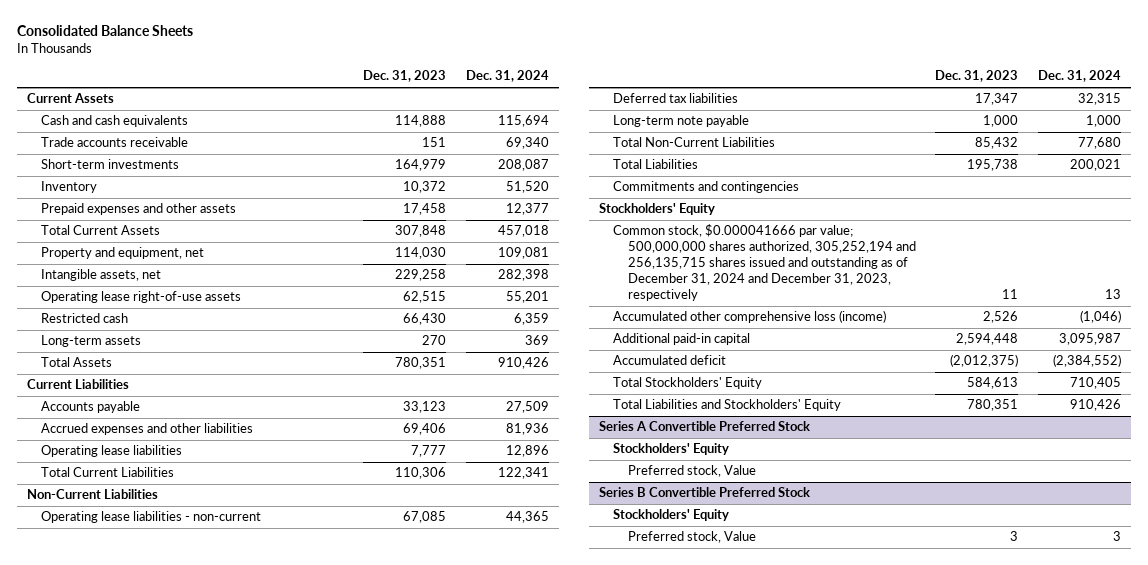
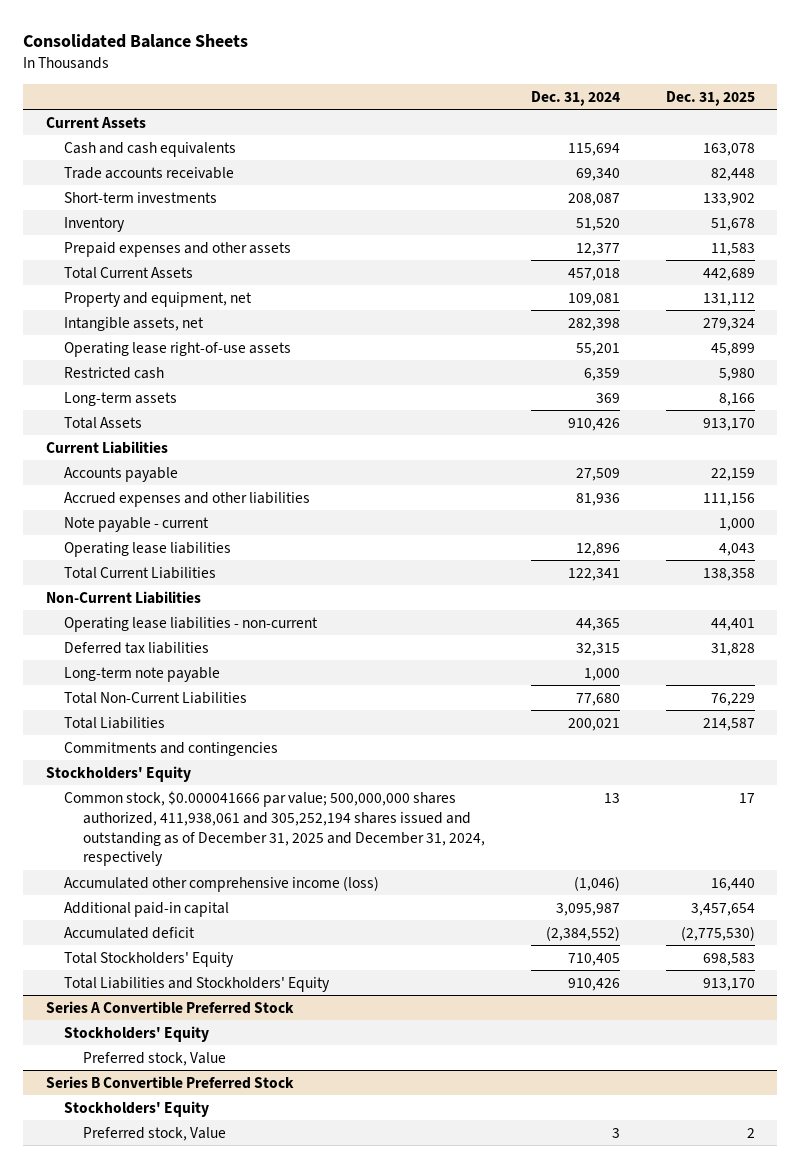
[363,70,447,83] Dec. 31, 2023 -> none
none -> [665,90,755,106] Dec. 31, 2025
none -> [64,516,210,532] Note payable - current
[613,224,916,302] Common stock, $0.000041666 par value; 500,000,000 shares authorized, 305,252,194 and 256,135,715 shares issued and outstanding as of December 31, 2024 and December 31, 2023, respectively -> [64,790,486,867] Common stock, $0.000041666 par value; 500,000,000 shares authorized, 411,938,061 and 305,252,194 shares issued and outstanding as of December 31, 2025 and December 31, 2024, respectively
[613,310,887,324] Accumulated other comprehensive loss (income) -> [64,875,380,892] Accumulated other comprehensive income (loss)

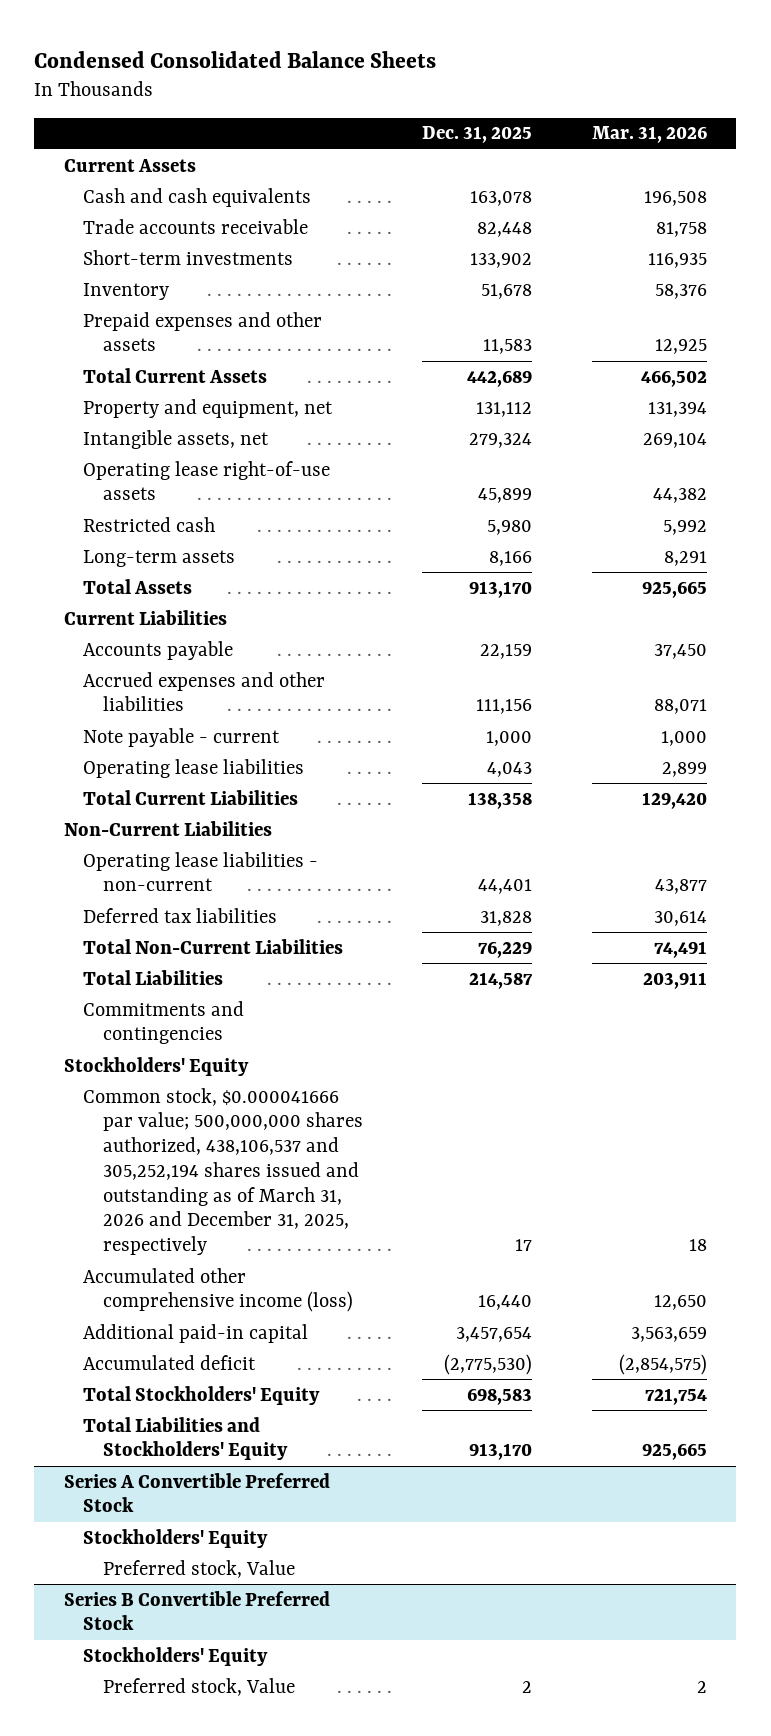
[22,33,248,48] Consolidated Balance Sheets -> [34,50,437,68] Condensed Consolidated Balance Sheets
[530,90,620,106] Dec. 31, 2024 -> none
none -> [591,126,707,144] Mar. 31, 2026
[64,666,221,682] Long-term note payable -> none
[64,790,486,867] Common stock, $0.000041666 par value; 500,000,000 shares authorized, 411,938,061 and 305,252,194 shares issued and outstanding as of December 31, 2025 and December 31, 2024, respectively -> [83,1087,363,1256] Common stock, $0.000041666 par value; 500,000,000 shares authorized, 438,106,537 and 305,252,194 shares issued and outstanding as of March 31, 2026 and December 31, 2025, respectively

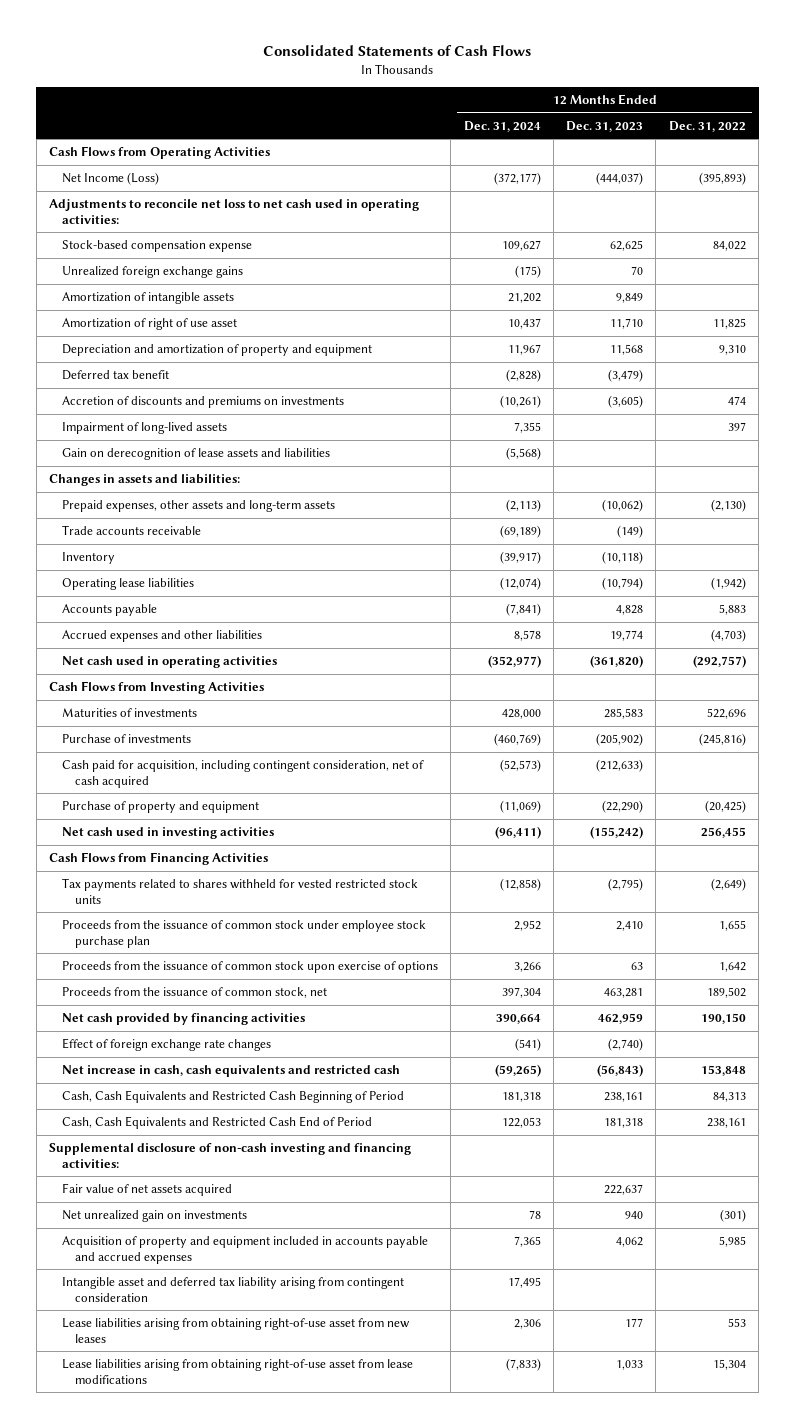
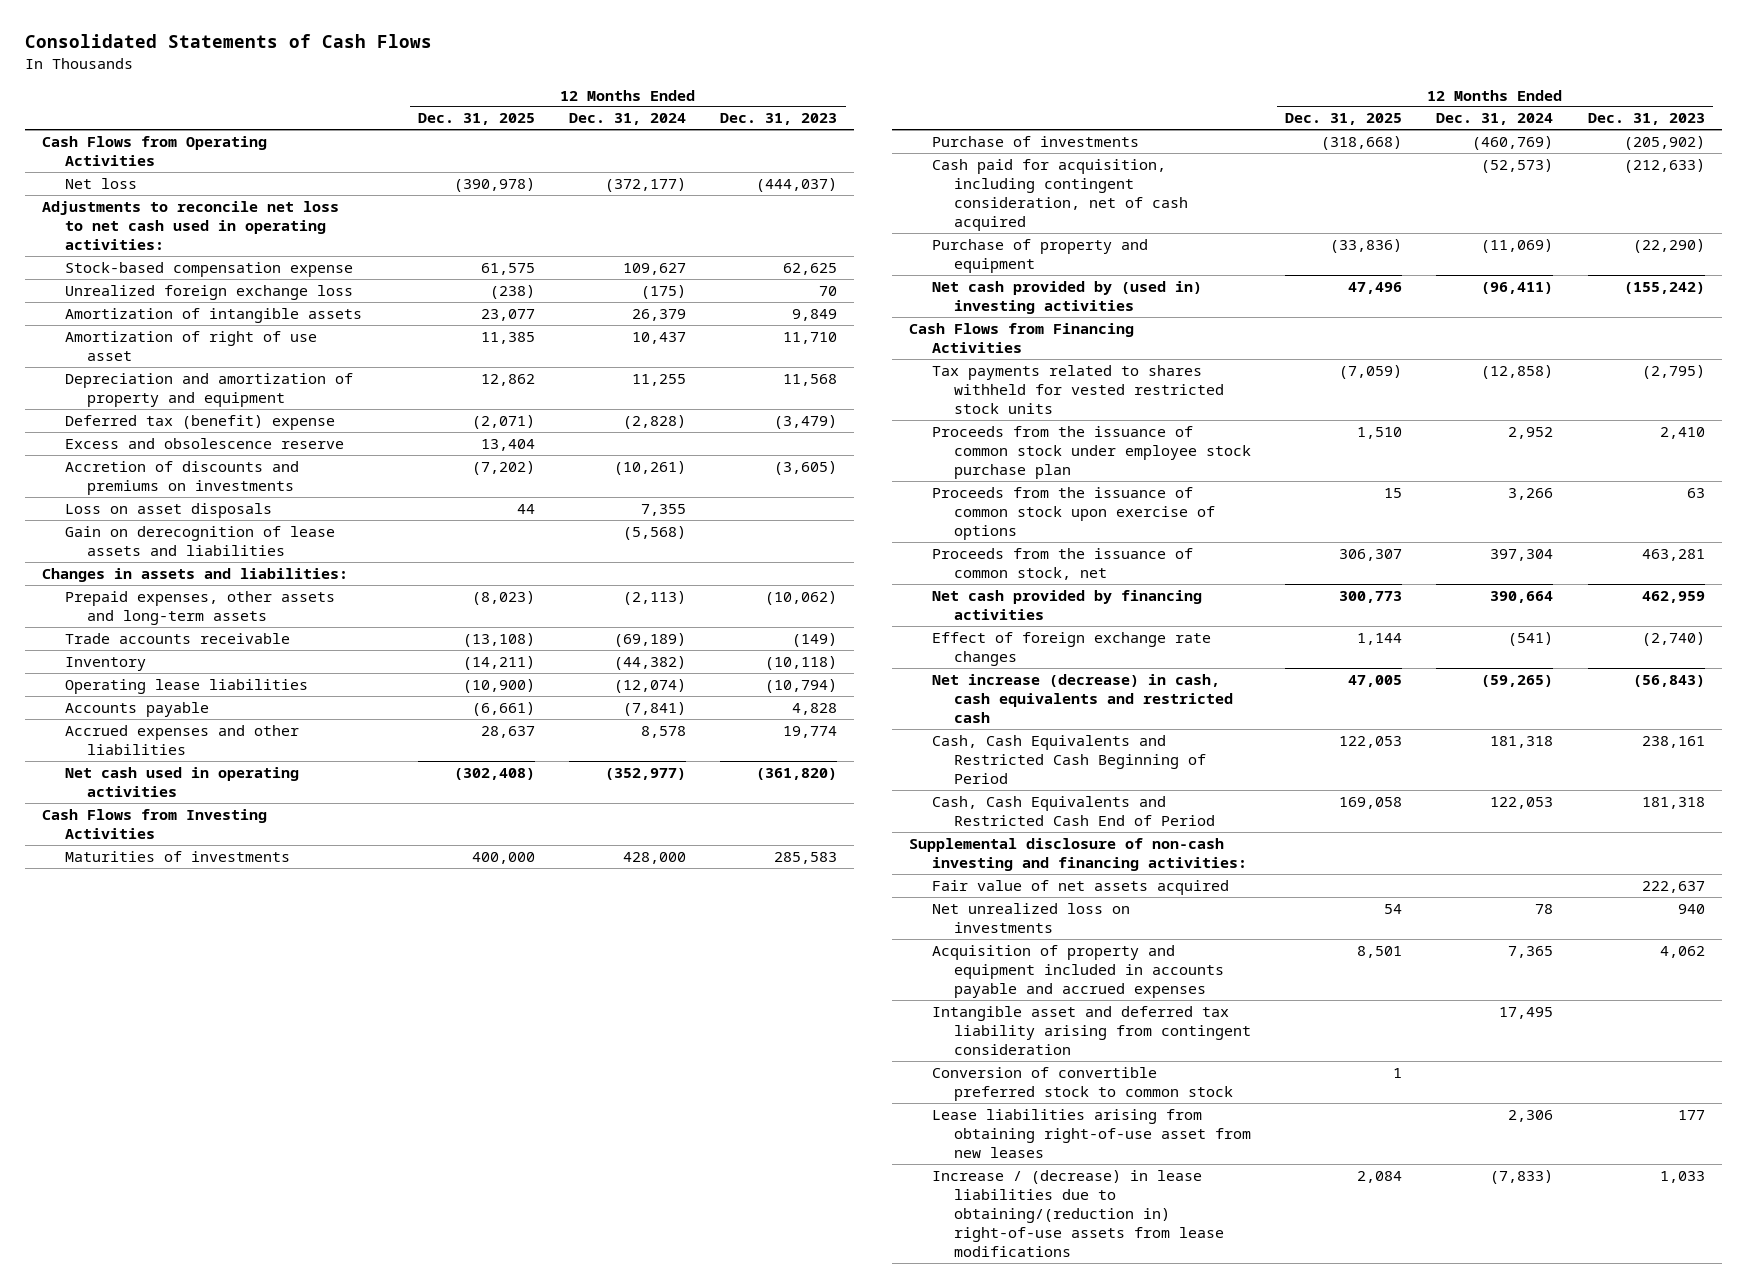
[668,120,746,132] Dec. 31, 2022 -> none
none -> [418,113,536,126] Dec. 31, 2025
[62,172,160,186] Net Income (Loss) -> [64,177,137,189] Net loss
[62,266,244,279] Unrealized foreign exchange gains -> [64,284,353,300] Unrealized foreign exchange loss
[507,293,541,304] 21,202 -> [632,308,687,321] 26,379
[507,344,541,356] 11,967 -> [632,373,687,386] 11,255
[62,370,170,381] Deferred tax benefit -> [64,414,335,430] Deferred tax (benefit) expense
none -> [64,437,344,449] Excess and obsolescence reserve
[62,422,228,435] Impairment of long-lived assets -> [64,502,272,518] Loss on asset disposals
[499,551,541,565] (39,917) -> [614,655,687,670] (44,382)
[62,827,275,840] Net cash used in investing activities -> [931,280,1202,314] Net cash provided by (used in) investing activities
[62,1065,401,1078] Net increase in cash, cash equivalents and restricted cash -> [931,673,1234,723] Net increase (decrease) in cash, cash equivalents and restricted cash
[62,1210,248,1223] Net unrealized gain on investments -> [931,902,1130,933] Net unrealized loss on investments
none -> [931,1066,1234,1101] Conversion of convertible preferred stock to common stock
[62,1359,414,1384] Lease liabilities arising from obtaining right-of-use asset from lease modifications -> [931,1169,1225,1257] Increase / (decrease) in lease liabilities due to obtaining/(reduction in) right-of-use assets from lease modifications

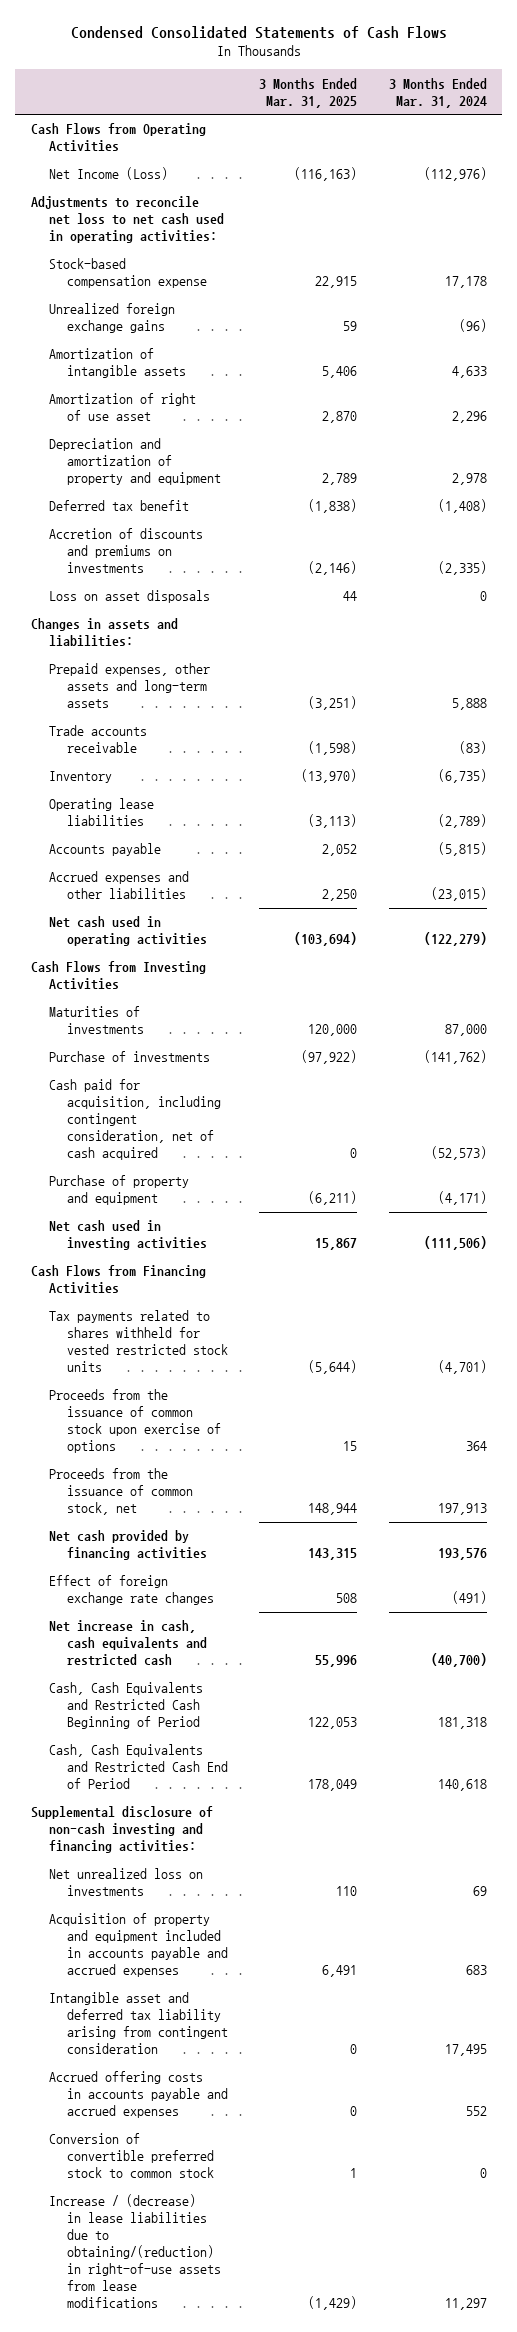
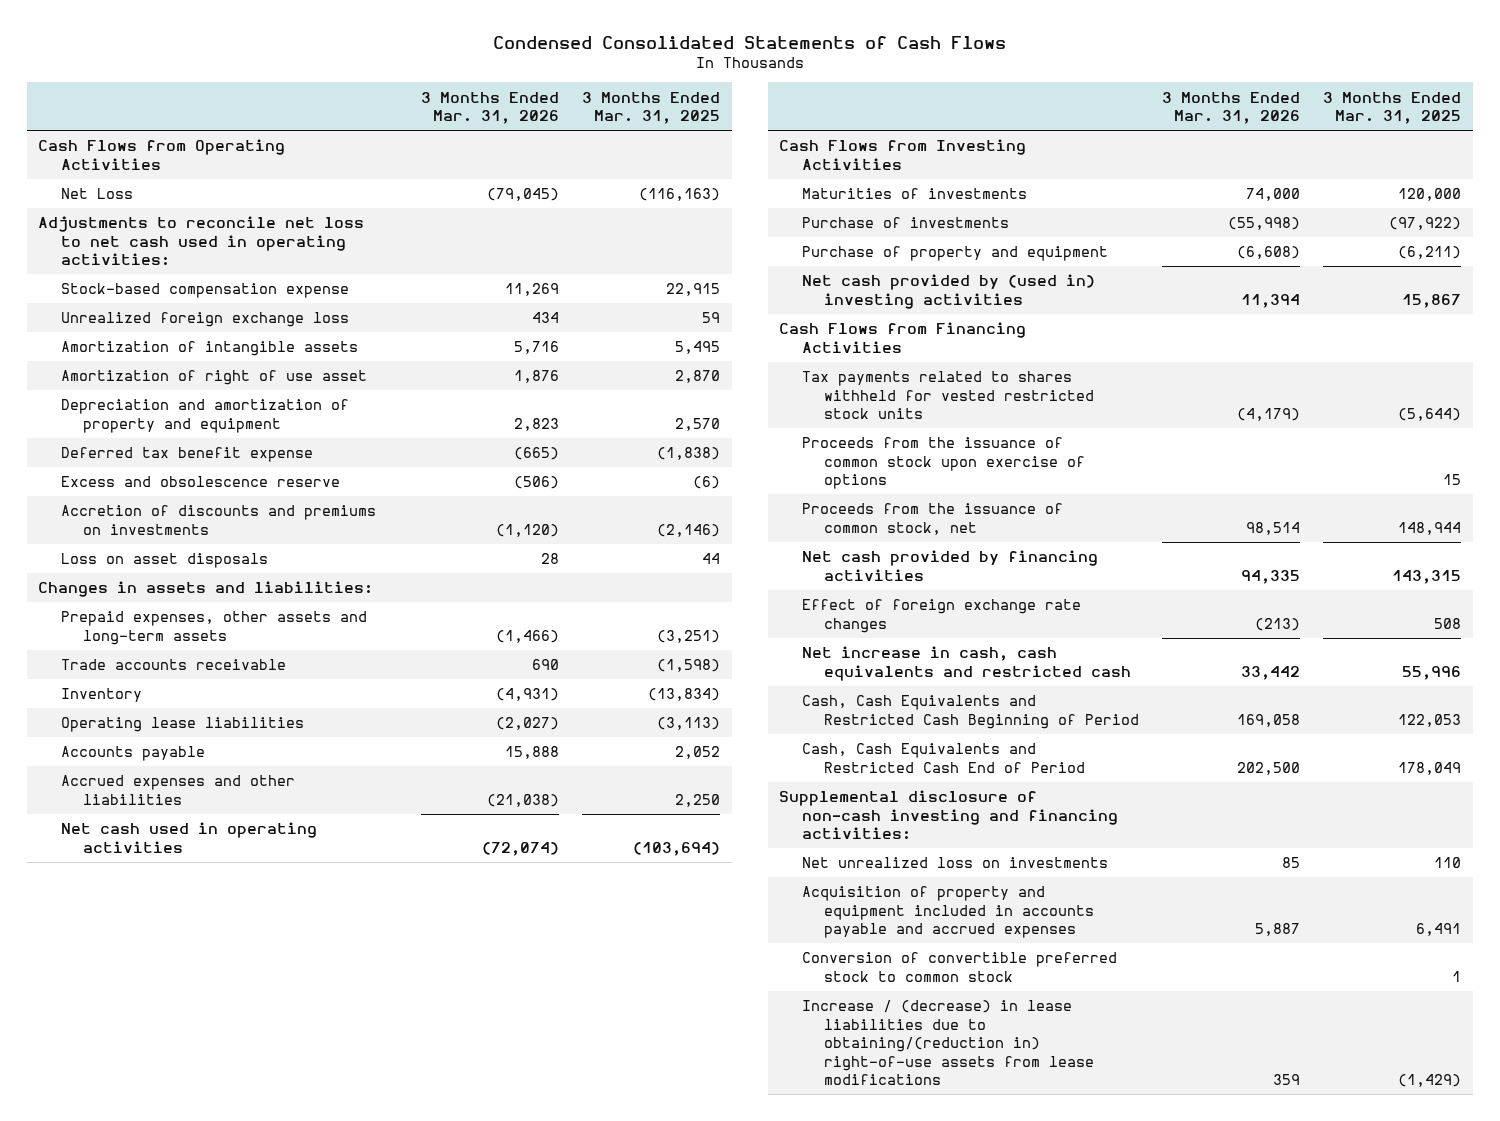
[388,77,487,108] 3 Months Ended Mar. 31, 2024 -> none
none -> [421,91,560,125] 3 Months Ended Mar. 31, 2026
[48,167,168,181] Net Income (Loss) -> [60,188,133,200] Net Loss
[48,303,175,334] Unrealized foreign exchange gains -> [60,312,349,328] Unrealized foreign exchange loss
[322,366,358,379] 5,406 -> [675,341,721,355] 5,495
[322,473,358,486] 2,789 -> [675,417,721,431] 2,570
[48,500,189,512] Deferred tax benefit -> [60,447,313,463] Deferred tax benefit expense
none -> [60,476,340,488] Excess and obsolescence reserve
[301,769,358,784] (13,970) -> [648,688,721,702] (13,834)
[48,1079,222,1161] Cash paid for acquisition, including contingent consideration, net of cash acquired -> none
[48,1220,208,1251] Net cash used in investing activities -> [801,274,1095,309] Net cash provided by (used in) investing activities
[48,1992,229,2055] Intangible asset and deferred tax liability arising from contingent consideration -> none
[48,2071,229,2119] Accrued offering costs in accounts payable and accrued expenses -> none
[48,2194,222,2309] Increase / (decrease) in lease liabilities due to obtaining/(reduction) in right-of-use assets from lease modifications -> [801,1000,1095,1086] Increase / (decrease) in lease liabilities due to obtaining/(reduction in) right-of-use assets from lease modifications

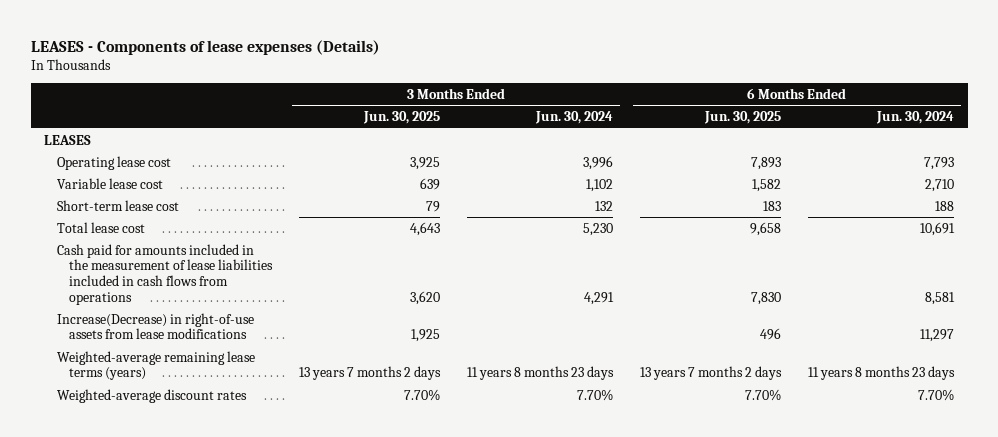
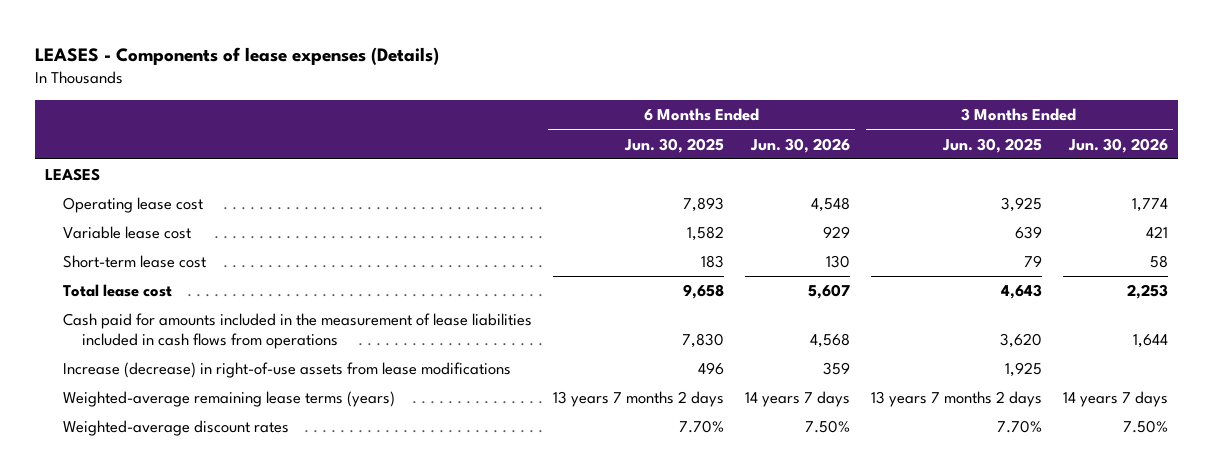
[534,110,613,124] Jun. 30, 2024 -> none
[876,110,955,124] Jun. 30, 2024 -> none
none -> [750,137,851,153] Jun. 30, 2026
none -> [1067,137,1168,153] Jun. 30, 2026
[56,312,254,340] Increase(Decrease) in right-of-use assets from lease modifications -> [63,362,512,379] Increase (decrease) in right-of-use assets from lease modifications

